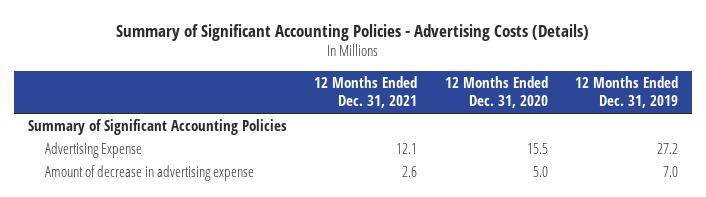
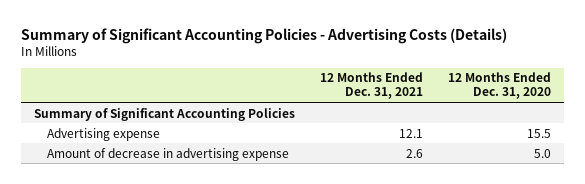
[575,75,679,109] 12 Months Ended Dec. 31, 2019 -> none
[44,141,142,158] Advertising Expense -> [47,127,161,141] Advertising expense

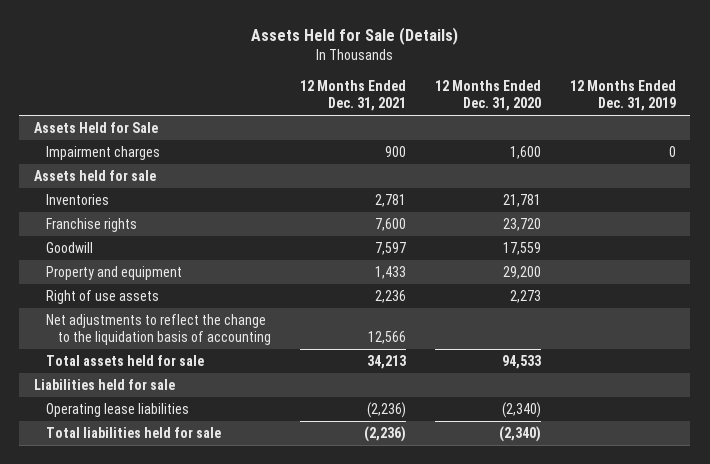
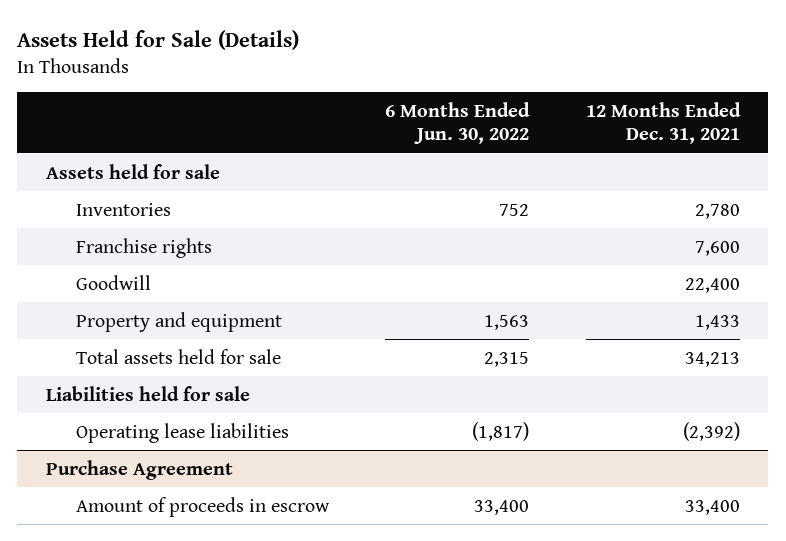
[435,79,542,112] 12 Months Ended Dec. 31, 2020 -> none
[569,79,676,112] 12 Months Ended Dec. 31, 2019 -> none
none -> [385,102,531,145] 6 Months Ended Jun. 30, 2022
[33,121,158,133] Assets Held for Sale -> none
[46,145,161,160] Impairment charges -> none
[375,193,407,207] 2,781 -> [695,203,741,219] 2,780
[375,241,407,255] 7,597 -> [685,277,741,293] 22,400
[46,289,160,304] Right of use assets -> none
[46,313,272,346] Net adjustments to reflect the change to the liquidation basis of accounting -> none
[46,426,222,438] Total liabilities held for sale -> none
[367,401,407,418] (2,236) -> [683,421,741,441] (2,392)
none -> [45,459,233,480] Purchase Agreement
none -> [75,496,330,517] Amount of proceeds in escrow

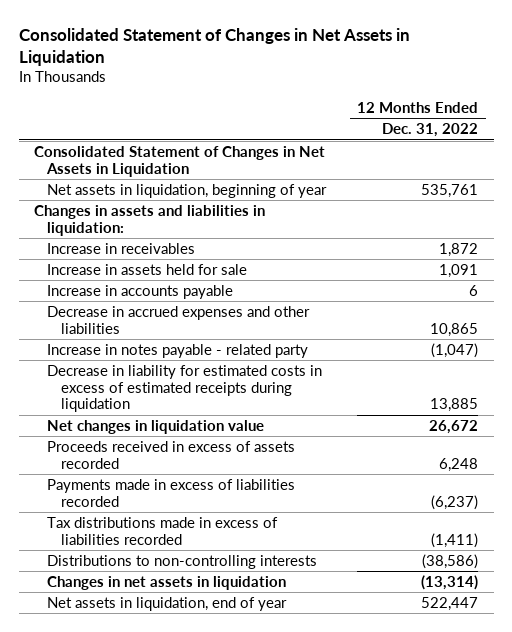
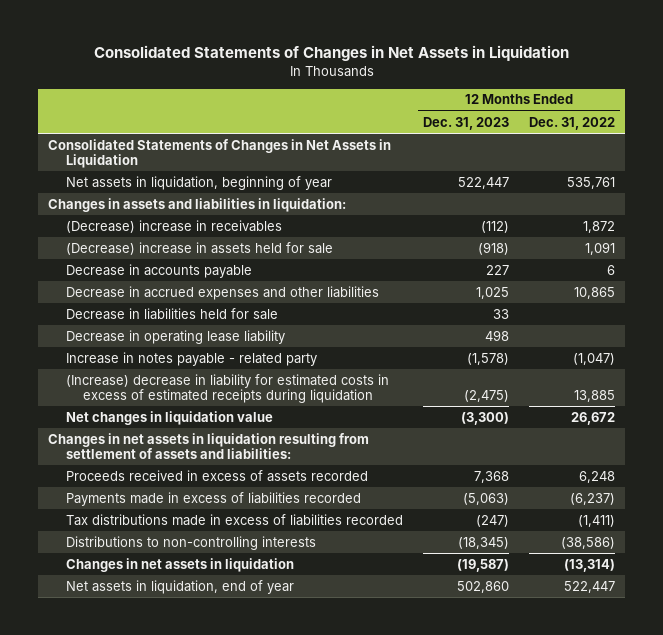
[18,27,410,66] Consolidated Statement of Changes in Net Assets in Liquidation -> [93,45,569,62] Consolidated Statements of Changes in Net Assets in Liquidation
none -> [422,116,509,130] Dec. 31, 2023
[34,145,326,177] Consolidated Statement of Changes in Net Assets in Liquidation -> [48,138,392,168] Consolidated Statements of Changes in Net Assets in Liquidation
[47,242,196,254] Increase in receivables -> [65,219,282,233] (Decrease) increase in receivables
[47,263,248,275] Increase in assets held for sale -> [65,241,333,255] (Decrease) increase in assets held for sale
[47,284,234,299] Increase in accounts payable -> [65,263,252,278] Decrease in accounts payable
none -> [65,307,278,320] Decrease in liabilities held for sale
none -> [65,329,285,344] Decrease in operating lease liability
[47,364,323,413] Decrease in liability for estimated costs in excess of estimated receipts during liquidation -> [65,373,389,403] (Increase) decrease in liability for estimated costs in excess of estimated receipts during liquidation
none -> [48,432,370,459] Changes in net assets in liquidation resulting from settlement of assets and liabilities:

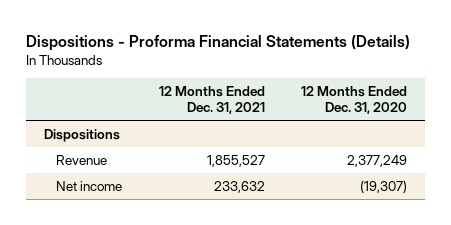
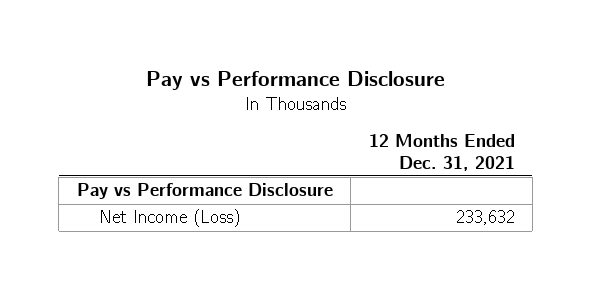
[26,34,411,51] Dispositions - Proforma Financial Statements (Details) -> [145,71,445,91] Pay vs Performance Disclosure
[301,85,408,114] 12 Months Ended Dec. 31, 2020 -> none
[44,128,121,142] Dispositions -> none
[56,154,108,165] Revenue -> none
none -> [76,183,333,200] Pay vs Performance Disclosure
[56,180,123,191] Net income -> [98,209,240,228] Net Income (Loss)

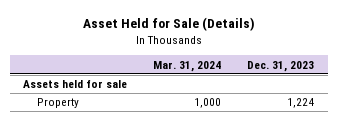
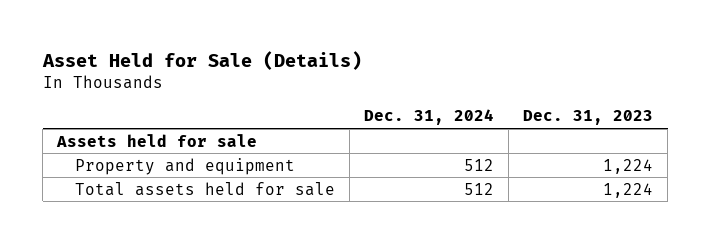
[153,60,222,72] Mar. 31, 2024 -> none
none -> [363,109,494,126] Dec. 31, 2024
[37,98,80,109] Property -> [74,157,295,175] Property and equipment
none -> [74,181,335,196] Total assets held for sale

